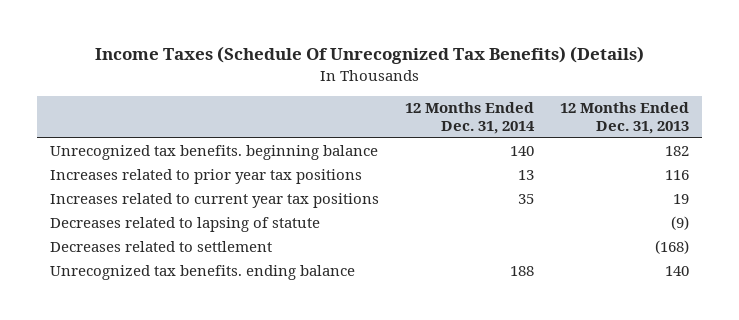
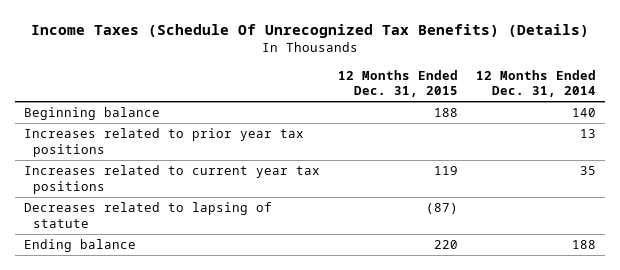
[560,101,690,135] 12 Months Ended Dec. 31, 2013 -> none
none -> [338,69,459,98] 12 Months Ended Dec. 31, 2015
[50,145,379,161] Unrecognized tax benefits. beginning balance -> [24,107,161,121] Beginning balance
[50,241,273,253] Decreases related to settlement -> none
[50,265,356,281] Unrecognized tax benefits. ending balance -> [24,239,137,253] Ending balance

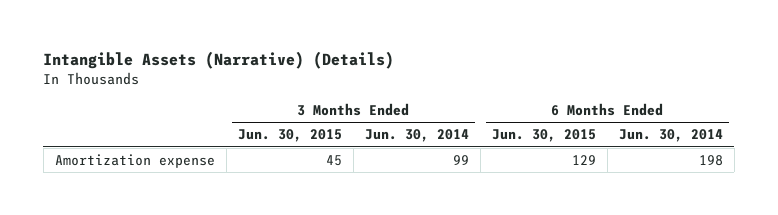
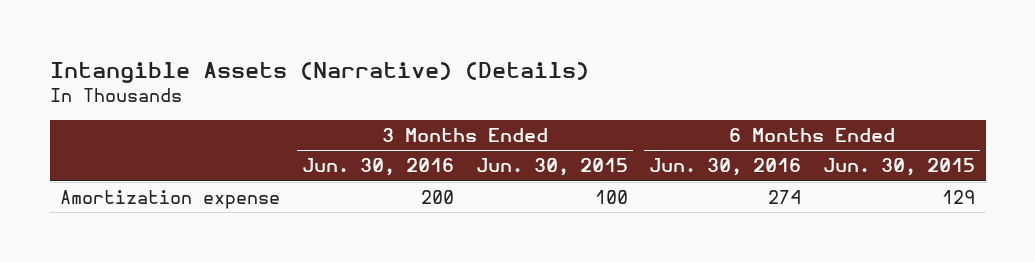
[364,129,469,143] Jun. 30, 2014 -> none
[618,129,723,143] Jun. 30, 2014 -> none
none -> [302,158,455,177] Jun. 30, 2016
none -> [649,158,802,177] Jun. 30, 2016
[325,155,342,167] 45 -> [594,189,628,204] 100

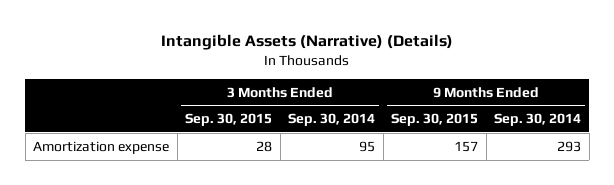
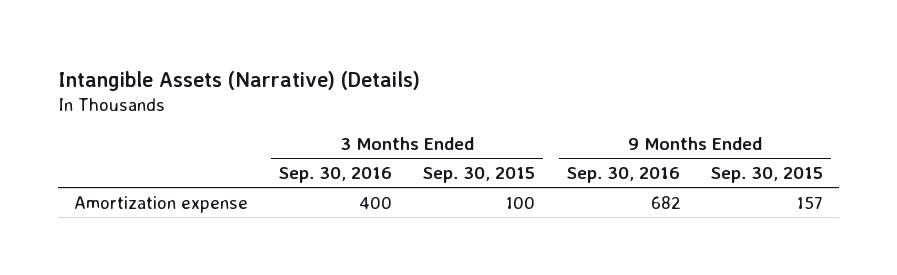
[288,113,376,127] Sep. 30, 2014 -> none
[494,113,582,127] Sep. 30, 2014 -> none
none -> [279,167,393,184] Sep. 30, 2016
none -> [566,167,680,184] Sep. 30, 2016
[256,140,273,152] 28 -> [505,195,536,209] 100

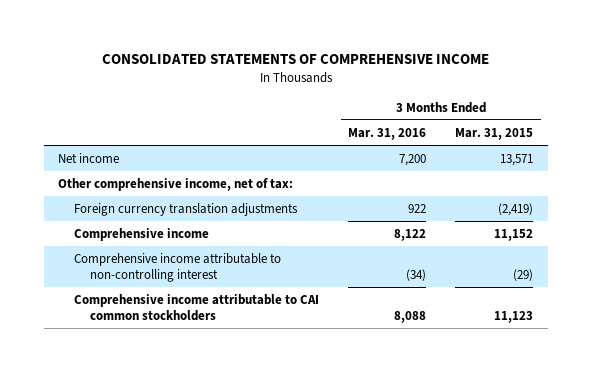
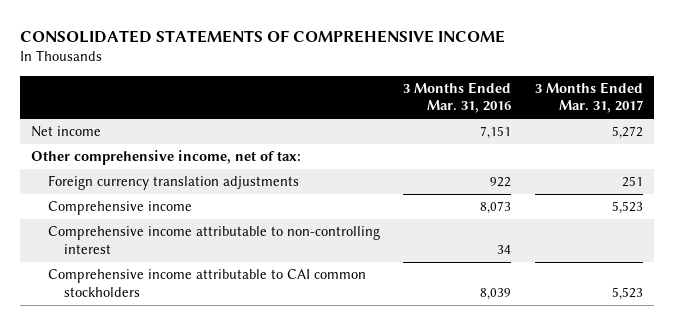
[455,127,534,140] Mar. 31, 2015 -> none
none -> [534,82,643,114] 3 Months Ended Mar. 31, 2017
[399,153,427,166] 7,200 -> [480,126,512,140] 7,151
[394,228,427,241] 8,122 -> [480,201,512,215] 8,073
[406,269,427,282] (34) -> [497,244,512,254] 34
[394,311,427,324] 8,088 -> [480,287,512,300] 8,039

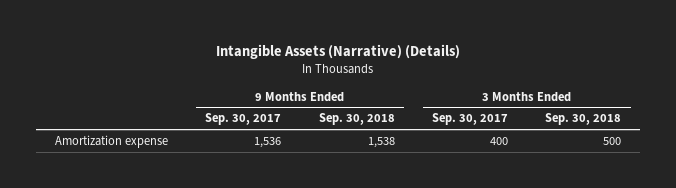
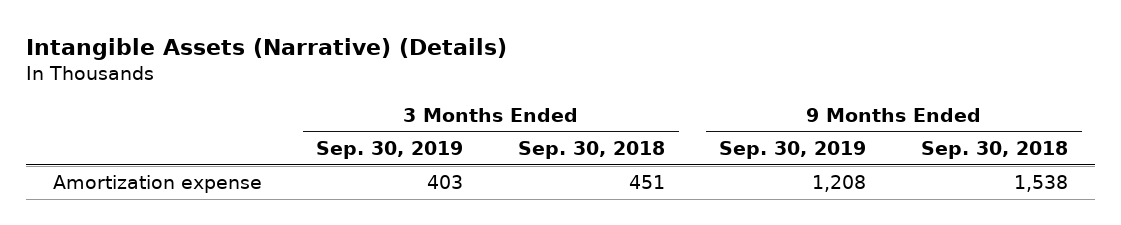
[205,113,282,126] Sep. 30, 2017 -> none
[431,113,508,126] Sep. 30, 2017 -> none
none -> [316,141,464,160] Sep. 30, 2019
none -> [719,141,867,160] Sep. 30, 2019
[603,137,622,146] 500 -> [628,175,665,190] 451

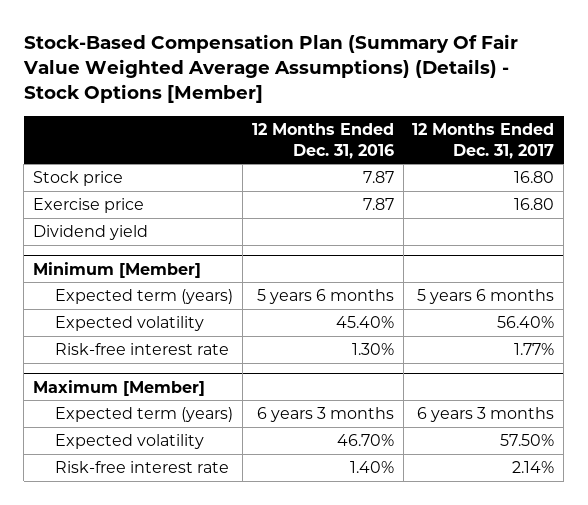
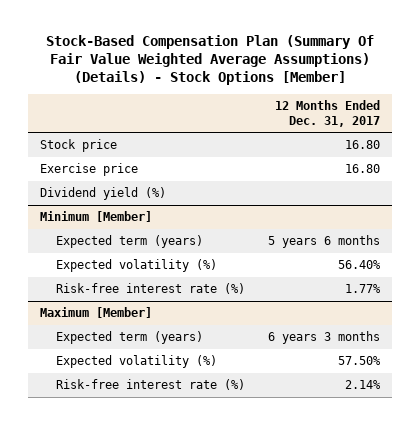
[251,122,394,159] 12 Months Ended Dec. 31, 2016 -> none
[33,225,149,241] Dividend yield -> [39,187,166,201] Dividend yield (%)
[55,316,205,332] Expected volatility -> [56,259,218,273] Expected volatility (%)
[55,343,230,356] Risk-free interest rate -> [56,283,246,295] Risk-free interest rate (%)
[55,434,205,450] Expected volatility -> [56,355,218,369] Expected volatility (%)
[55,461,230,474] Risk-free interest rate -> [56,379,246,391] Risk-free interest rate (%)

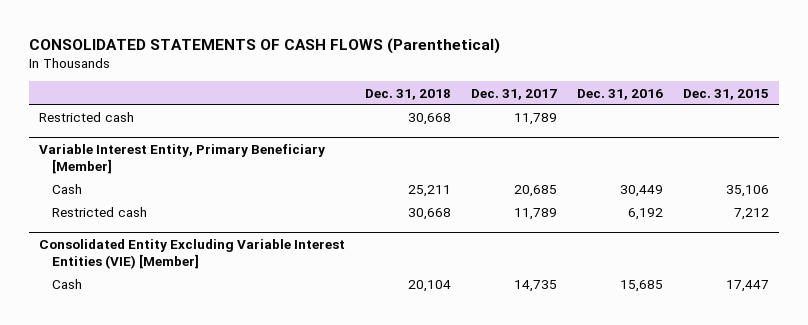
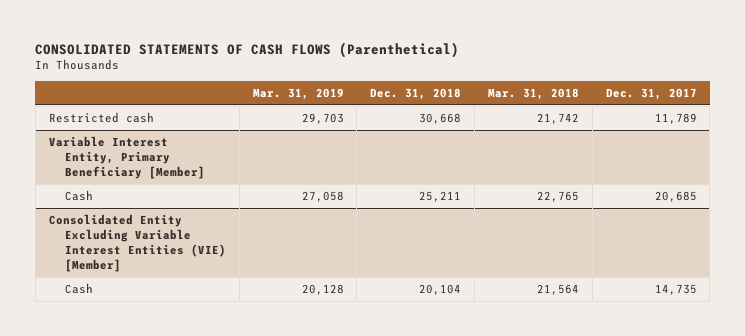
[577,88,664,100] Dec. 31, 2016 -> none
[683,88,770,100] Dec. 31, 2015 -> none
none -> [252,88,344,101] Mar. 31, 2019
none -> [487,88,579,101] Mar. 31, 2018
[52,207,148,218] Restricted cash -> none

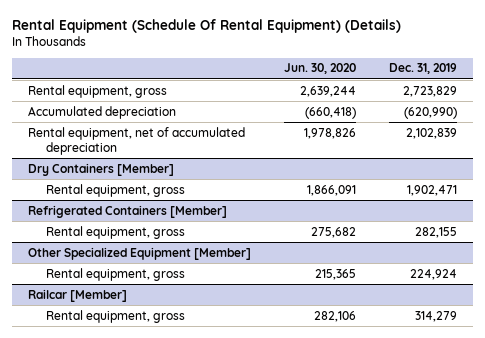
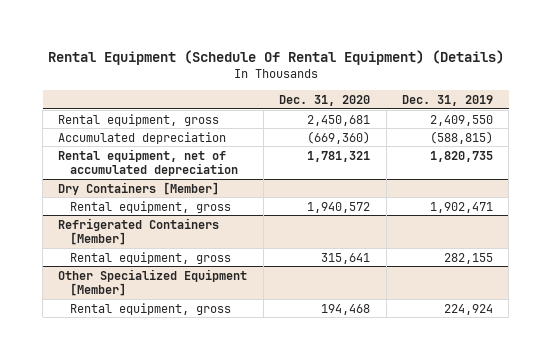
[283,63,356,75] Jun. 30, 2020 -> none
none -> [279,94,371,106] Dec. 31, 2020
[402,85,457,97] 2,723,829 -> [430,114,494,126] 2,409,550
[403,106,457,119] (620,990) -> [430,130,494,144] (588,815)
[405,127,457,139] 2,102,839 -> [430,150,494,162] 1,820,735
[28,288,128,302] Railcar [Member] -> none
[45,309,185,323] Rental equipment, gross -> none

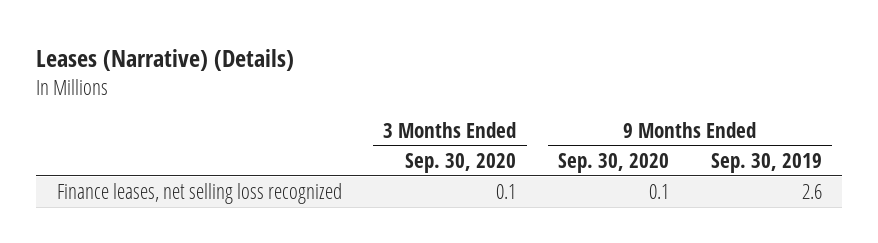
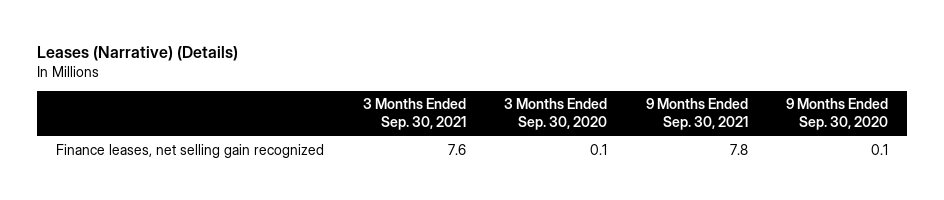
[710,152,822,173] Sep. 30, 2019 -> none
none -> [362,98,466,130] 3 Months Ended Sep. 30, 2021
none -> [645,98,748,130] 9 Months Ended Sep. 30, 2021
[56,183,342,205] Finance leases, net selling loss recognized -> [56,143,325,158] Finance leases, net selling gain recognized

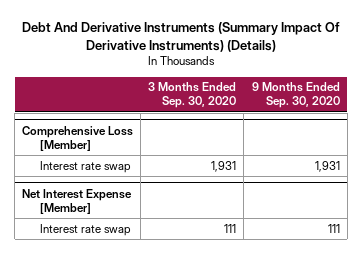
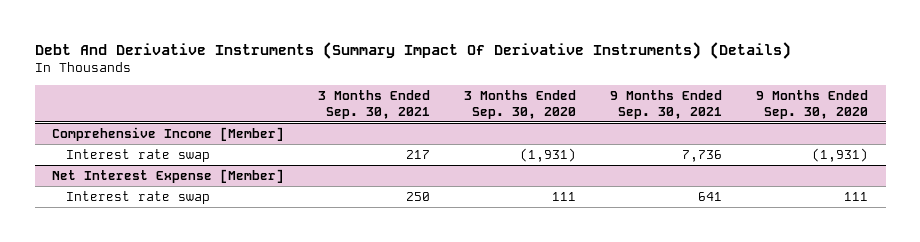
none -> [317,89,430,119] 3 Months Ended Sep. 30, 2021
none -> [610,89,723,119] 9 Months Ended Sep. 30, 2021
[22,125,134,151] Comprehensive Loss [Member] -> [51,127,284,142] Comprehensive Income [Member]
[211,160,237,172] 1,931 -> [520,148,577,163] (1,931)
[314,160,340,172] 1,931 -> [812,148,869,163] (1,931)

